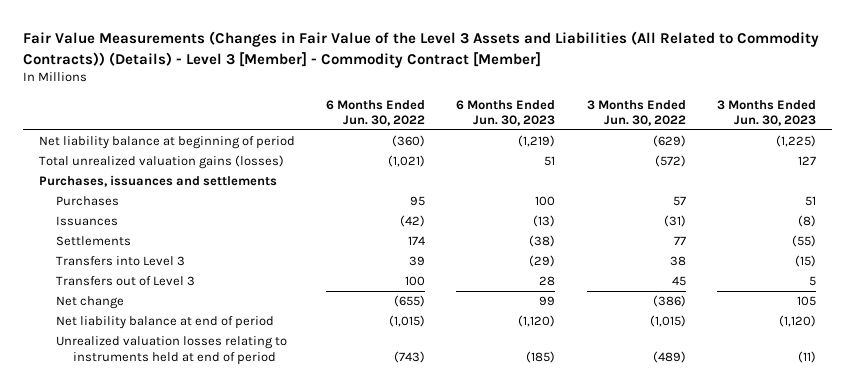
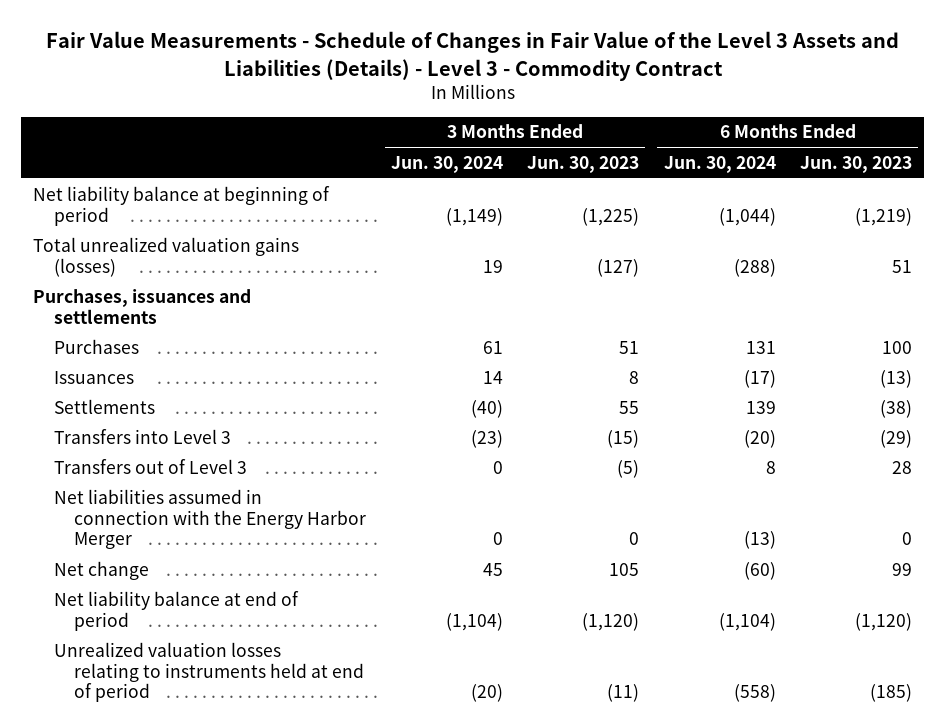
[22,31,819,68] Fair Value Measurements (Changes in Fair Value of the Level 3 Assets and Liabilities (All Related to Commodity Contracts)) (Details) - Level 3 [Member] - Commodity Contract [Member] -> [45,31,899,81] Fair Value Measurements - Schedule of Changes in Fair Value of the Level 3 Assets and Liabilities (Details) - Level 3 - Commodity Contract
[325,99,425,127] 6 Months Ended Jun. 30, 2022 -> none
[586,99,686,127] 3 Months Ended Jun. 30, 2022 -> none
none -> [390,155,503,173] Jun. 30, 2024
none -> [663,155,776,173] Jun. 30, 2024
[797,156,816,166] 127 -> [597,258,640,277] (127)
[797,215,816,228] (8) -> [629,370,640,384] 8
[791,235,816,248] (55) -> [619,400,640,414] 55
[808,276,816,287] 5 -> [617,459,640,478] (5)
none -> [53,488,367,550] Net liabilities assumed in connection with the Energy Harbor Merger

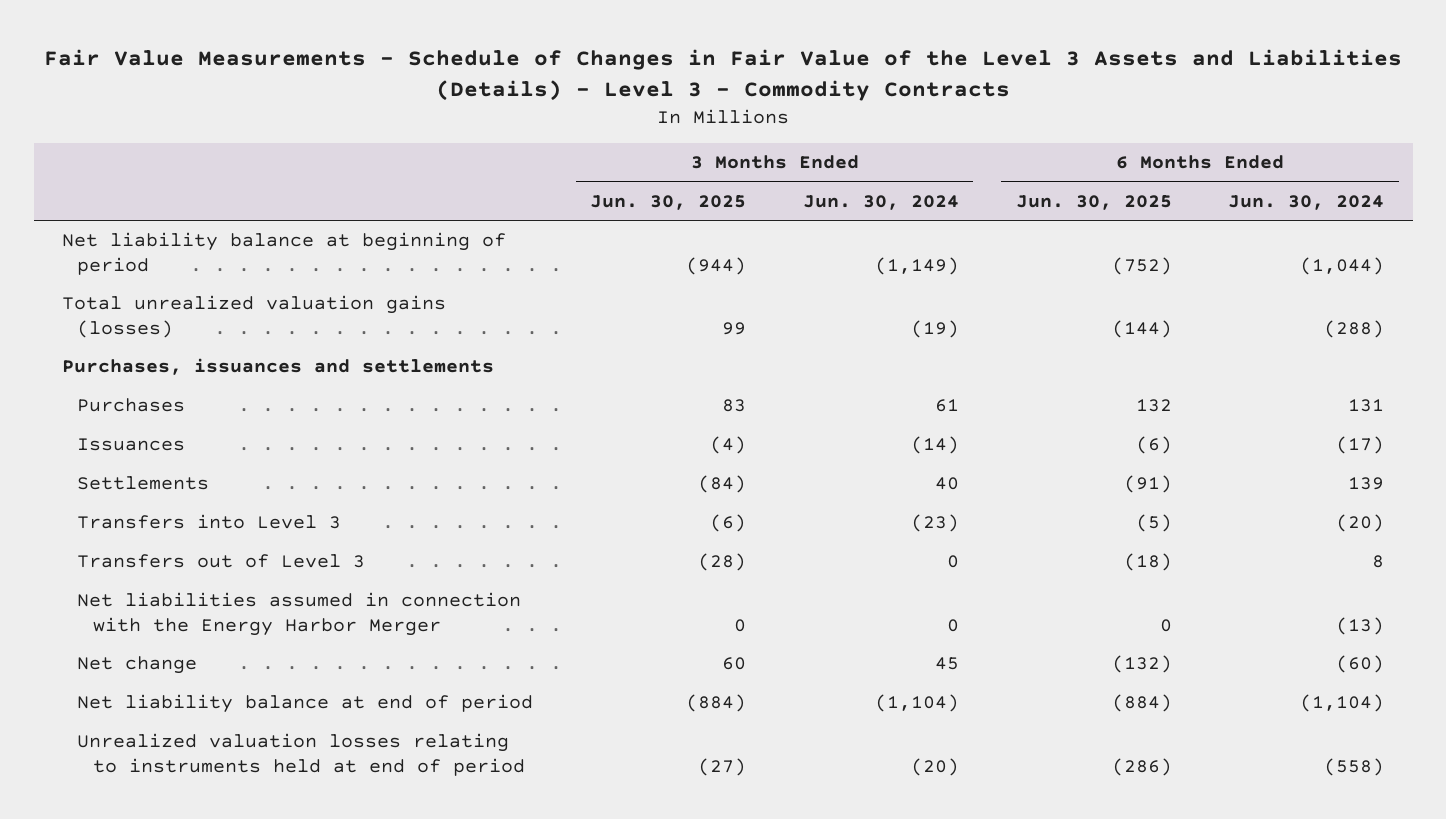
[45,31,899,81] Fair Value Measurements - Schedule of Changes in Fair Value of the Level 3 Assets and Liabilities (Details) - Level 3 - Commodity Contract -> [44,48,1403,101] Fair Value Measurements - Schedule of Changes in Fair Value of the Level 3 Assets and Liabilities (Details) - Level 3 - Commodity Contracts
[527,155,640,173] Jun. 30, 2023 -> none
[800,155,913,173] Jun. 30, 2023 -> none
none -> [590,194,747,210] Jun. 30, 2025
none -> [1015,194,1172,210] Jun. 30, 2025
[482,259,503,273] 19 -> [910,319,959,338] (19)
[482,370,503,384] 14 -> [910,436,959,455] (14)
[470,399,503,418] (40) -> [934,477,959,491] 40

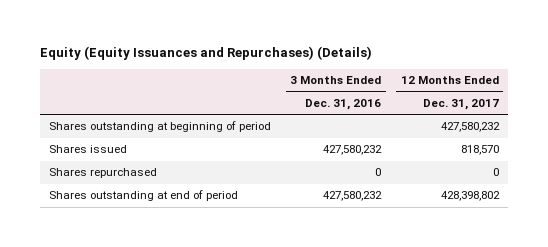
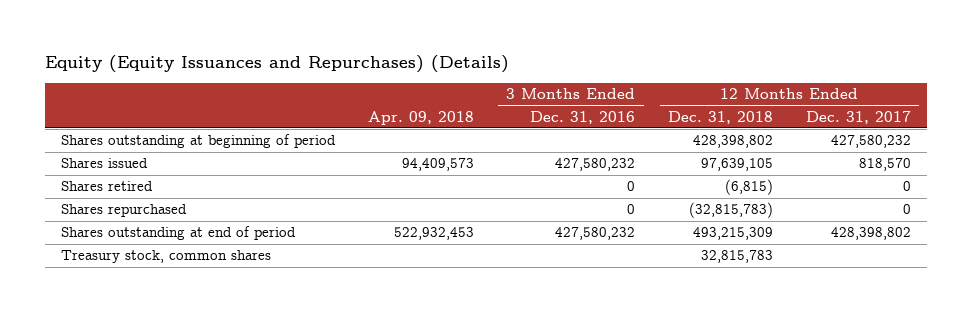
none -> [367,110,474,125] Apr. 09, 2018
none -> [668,110,774,124] Dec. 31, 2018
none -> [61,181,154,192] Shares retired
none -> [61,250,272,264] Treasury stock, common shares

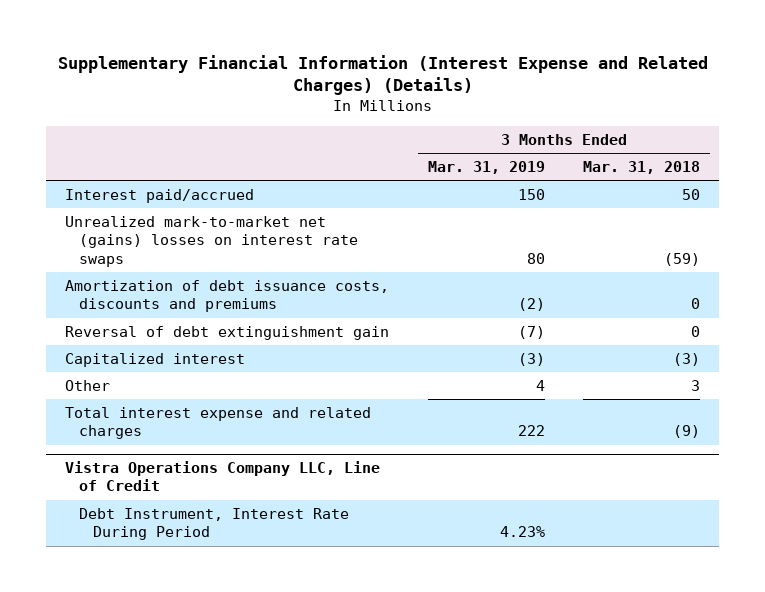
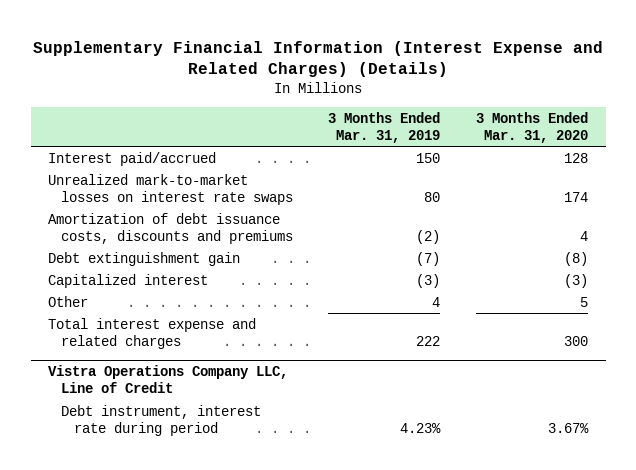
[583,161,701,175] Mar. 31, 2018 -> none
none -> [475,111,588,143] 3 Months Ended Mar. 31, 2020
[65,216,358,267] Unrealized mark-to-market net (gains) losses on interest rate swaps -> [48,173,294,205] Unrealized mark-to-market losses on interest rate swaps
[65,326,390,341] Reversal of debt extinguishment gain -> [48,251,241,266] Debt extinguishment gain
[78,508,349,541] Debt Instrument, Interest Rate During Period -> [61,404,262,436] Debt instrument, interest rate during period

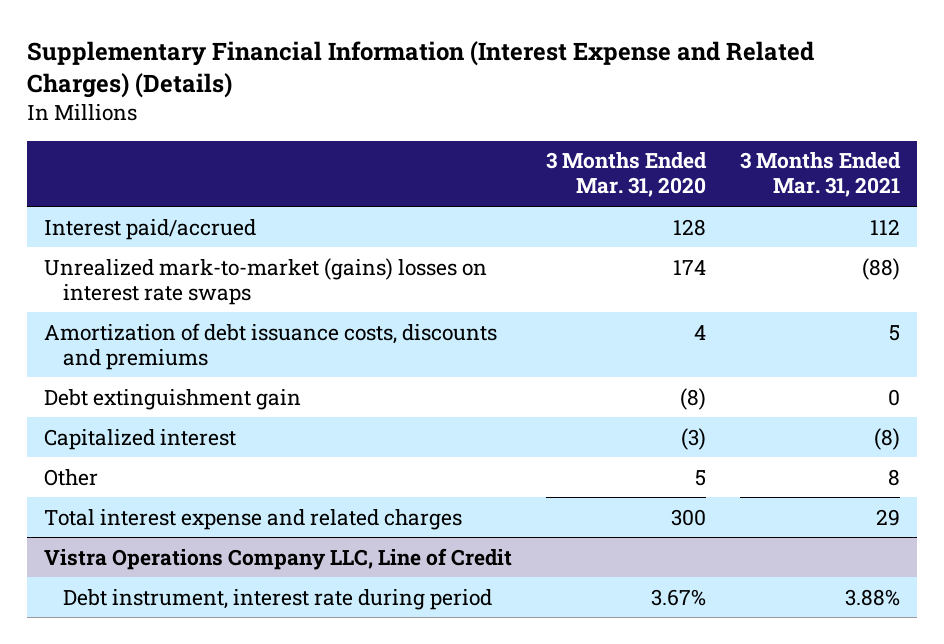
[328,111,441,143] 3 Months Ended Mar. 31, 2019 -> none
none -> [739,152,901,198] 3 Months Ended Mar. 31, 2021
[48,173,294,205] Unrealized mark-to-market losses on interest rate swaps -> [44,257,488,305] Unrealized mark-to-market (gains) losses on interest rate swaps

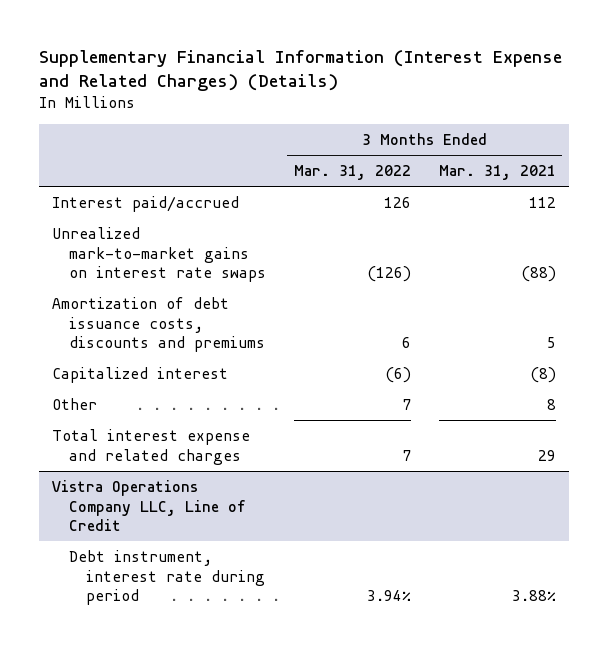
[546,152,708,198] 3 Months Ended Mar. 31, 2020 -> none
none -> [293,165,411,181] Mar. 31, 2022
[44,257,488,305] Unrealized mark-to-market (gains) losses on interest rate swaps -> [52,226,267,283] Unrealized mark-to-market gains on interest rate swaps
[44,388,302,410] Debt extinguishment gain -> none

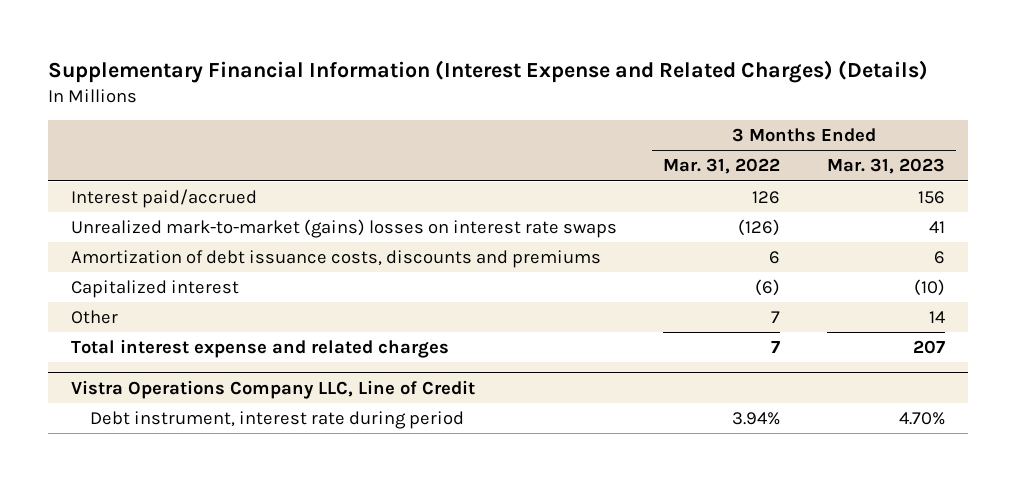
[438,165,556,181] Mar. 31, 2021 -> none
none -> [826,158,945,175] Mar. 31, 2023
[52,226,267,283] Unrealized mark-to-market gains on interest rate swaps -> [71,219,618,239] Unrealized mark-to-market (gains) losses on interest rate swaps

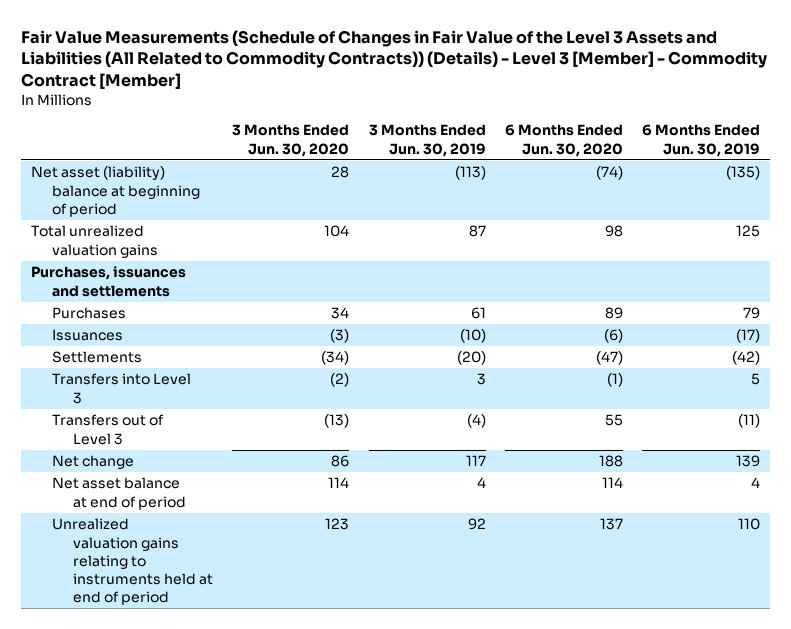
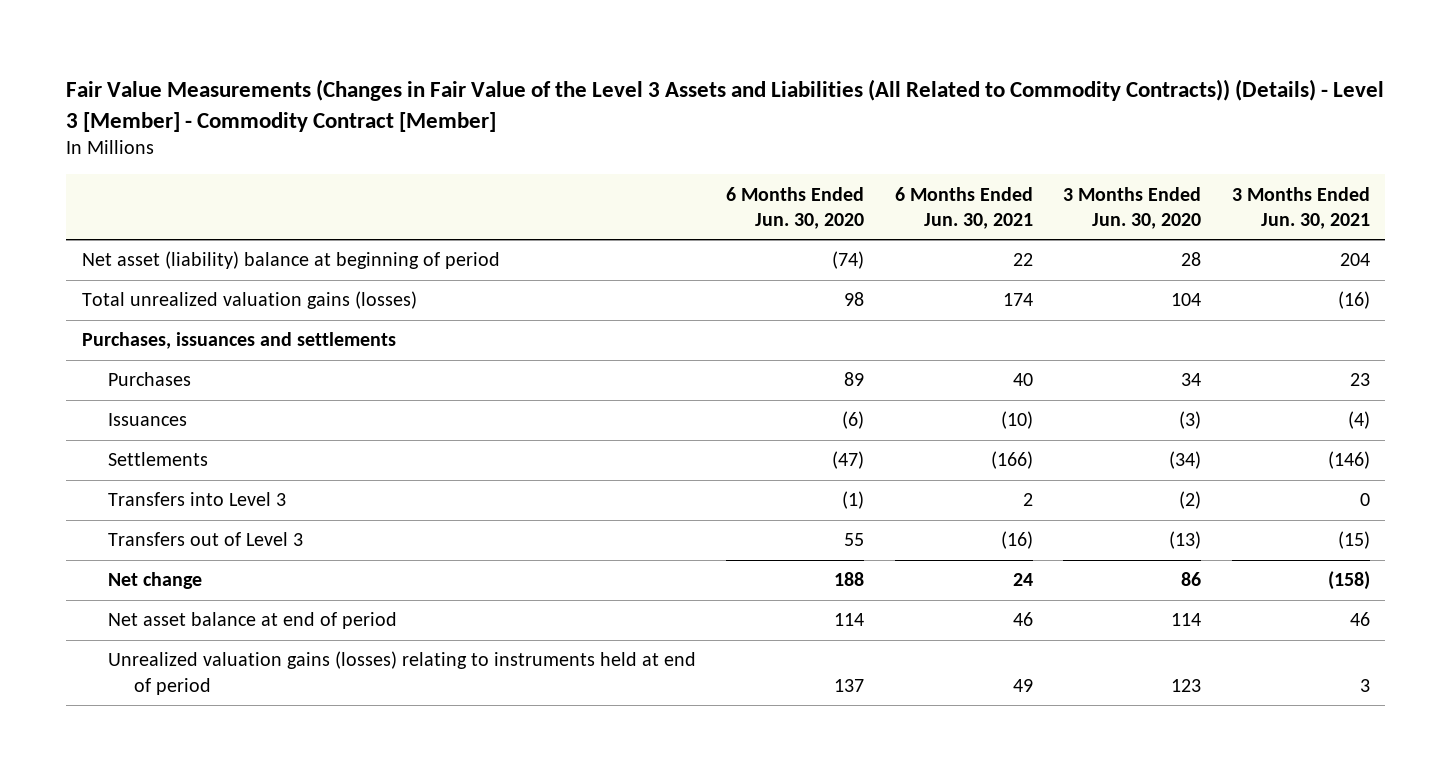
[20,29,767,90] Fair Value Measurements (Schedule of Changes in Fair Value of the Level 3 Assets and Liabilities (All Related to Commodity Contracts)) (Details) - Level 3 [Member] - Commodity Contract [Member] -> [66,79,1385,132] Fair Value Measurements (Changes in Fair Value of the Level 3 Assets and Liabilities (All Related to Commodity Contracts)) (Details) - Level 3 [Member] - Commodity Contract [Member]
[368,124,486,157] 3 Months Ended Jun. 30, 2019 -> none
[642,124,761,157] 6 Months Ended Jun. 30, 2019 -> none
none -> [894,186,1033,229] 6 Months Ended Jun. 30, 2021
none -> [1231,186,1370,229] 3 Months Ended Jun. 30, 2021
[30,225,158,258] Total unrealized valuation gains -> [81,291,417,310] Total unrealized valuation gains (losses)
[51,518,213,606] Unrealized valuation gains relating to instruments held at end of period -> [107,651,696,695] Unrealized valuation gains (losses) relating to instruments held at end of period

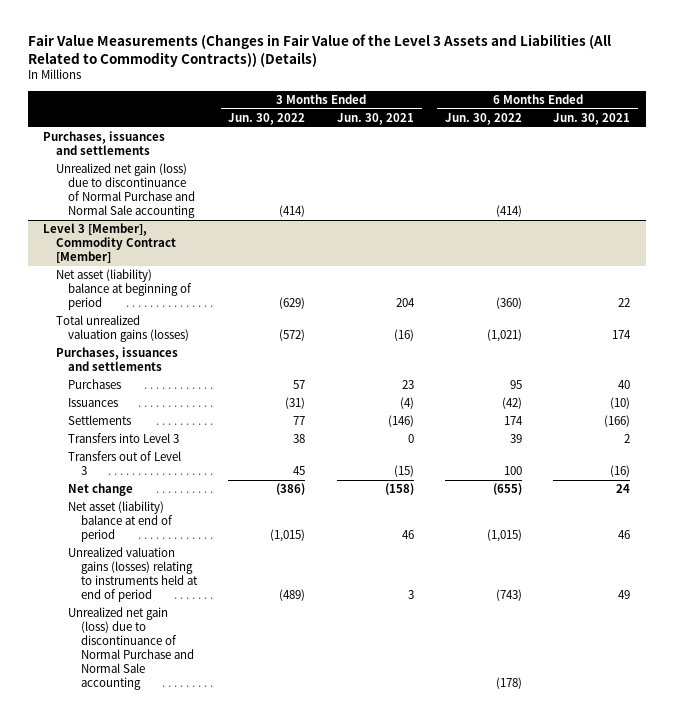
[66,79,1385,132] Fair Value Measurements (Changes in Fair Value of the Level 3 Assets and Liabilities (All Related to Commodity Contracts)) (Details) - Level 3 [Member] - Commodity Contract [Member] -> [27,33,611,67] Fair Value Measurements (Changes in Fair Value of the Level 3 Assets and Liabilities (All Related to Commodity Contracts)) (Details)
[726,186,865,229] 6 Months Ended Jun. 30, 2020 -> none
[1063,186,1202,229] 3 Months Ended Jun. 30, 2020 -> none
none -> [228,113,306,126] Jun. 30, 2022
none -> [445,113,523,126] Jun. 30, 2022
none -> [43,131,166,156] Purchases, issuances and settlements
none -> [55,163,196,219] Unrealized net gain (loss) due to discontinuance of Normal Purchase and Normal Sale accounting
none -> [43,223,176,264] Level 3 [Member], Commodity Contract [Member]
[107,612,397,630] Net asset balance at end of period -> [68,501,174,543] Net asset (liability) balance at end of period
none -> [68,607,195,691] Unrealized net gain (loss) due to discontinuance of Normal Purchase and Normal Sale accounting

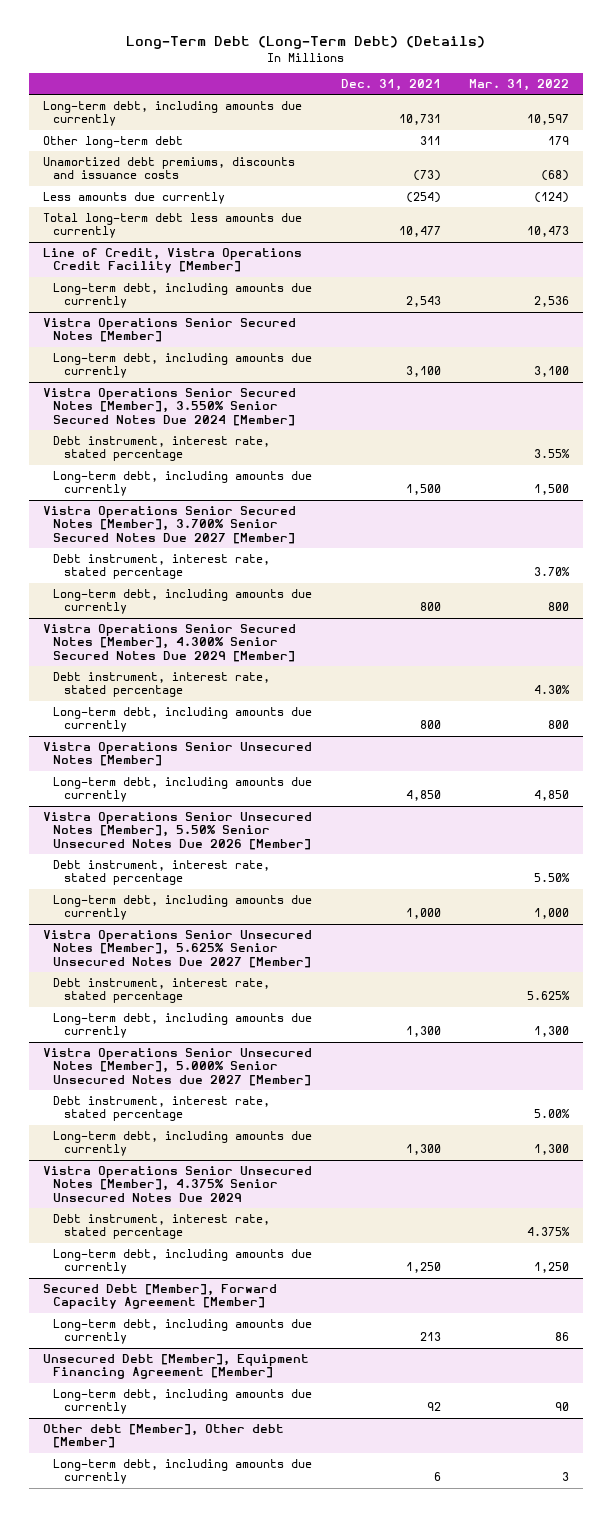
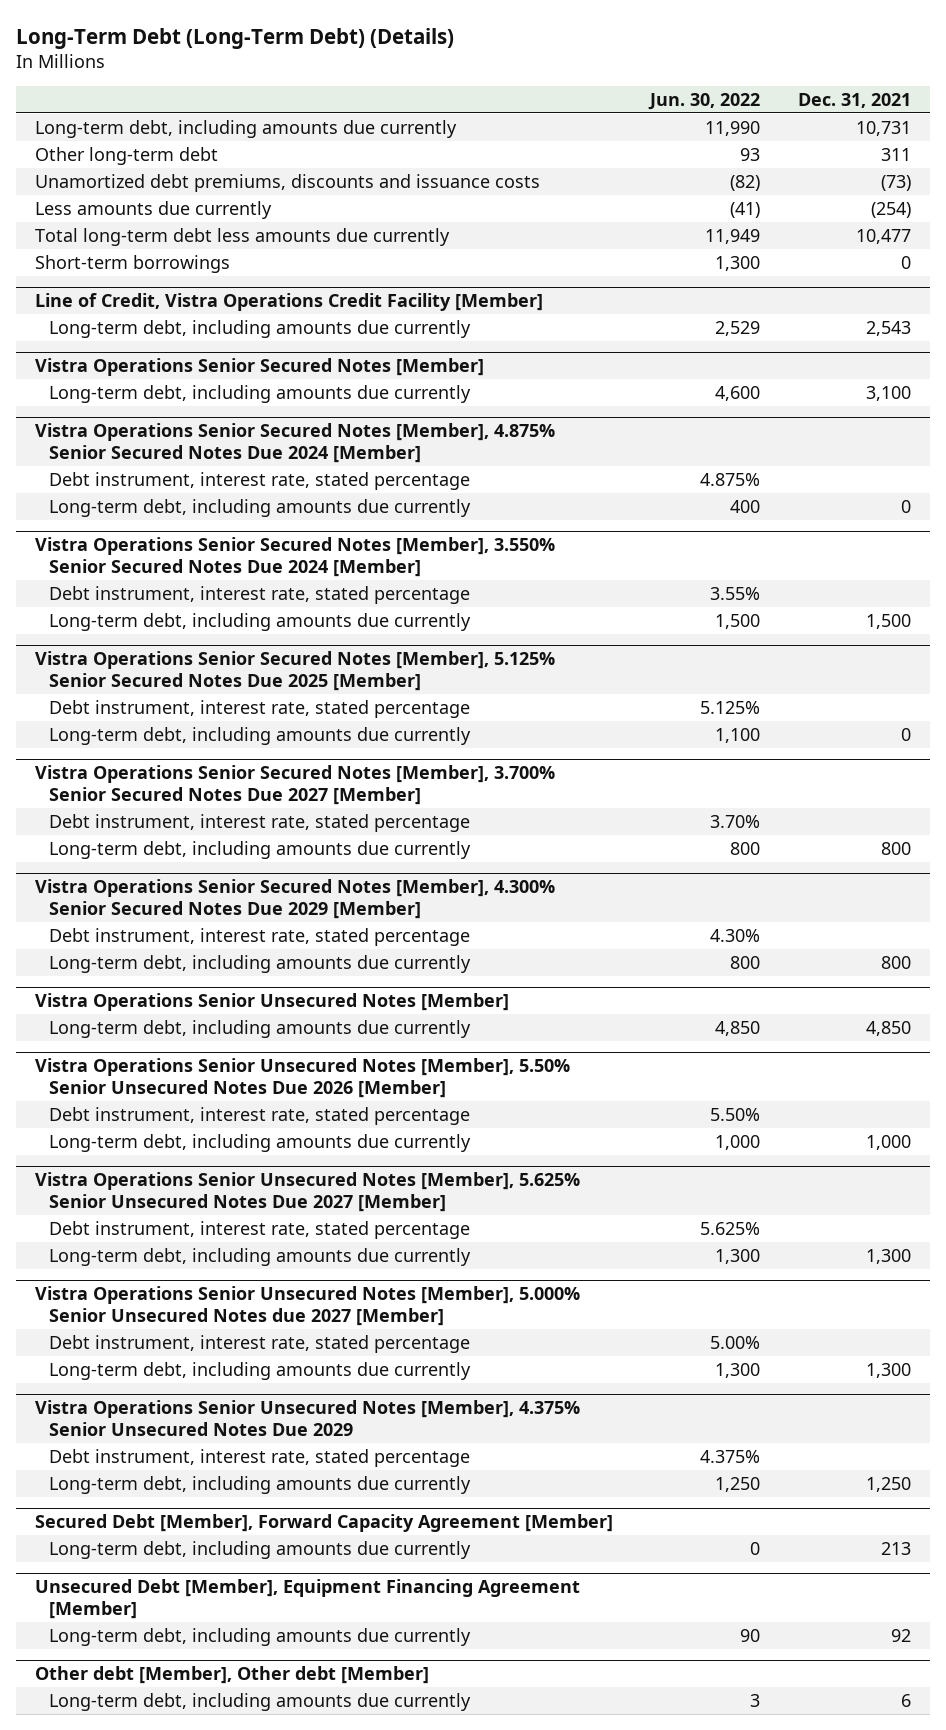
[468,79,569,92] Mar. 31, 2022 -> none
none -> [648,92,761,110] Jun. 30, 2022
none -> [34,254,230,273] Short-term borrowings
none -> [34,423,555,464] Vistra Operations Senior Secured Notes [Member], 4.875% Senior Secured Notes Due 2024 [Member]
none -> [49,471,471,490] Debt instrument, interest rate, stated percentage
none -> [49,498,472,517] Long-term debt, including amounts due currently
none -> [34,651,555,692] Vistra Operations Senior Secured Notes [Member], 5.125% Senior Secured Notes Due 2025 [Member]
none -> [49,699,471,718] Debt instrument, interest rate, stated percentage
none -> [49,726,472,745] Long-term debt, including amounts due currently

